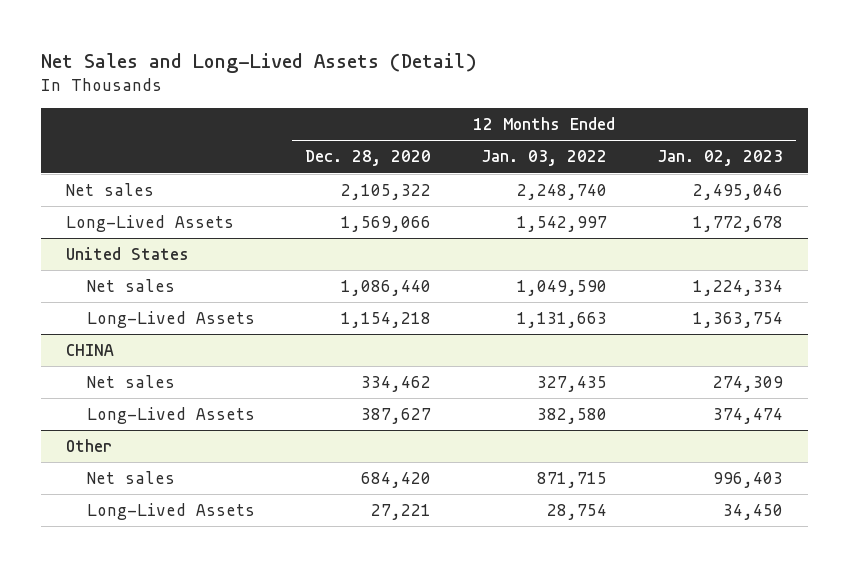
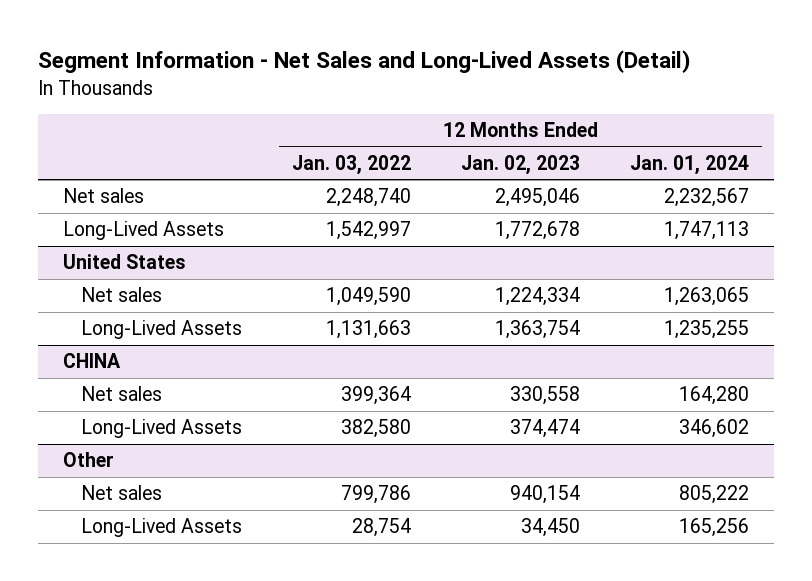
[41,52,478,73] Net Sales and Long-Lived Assets (Detail) -> [37,50,690,74] Segment Information - Net Sales and Long-Lived Assets (Detail)
[304,150,431,167] Dec. 28, 2020 -> none
none -> [630,154,750,175] Jan. 01, 2024
[536,376,607,393] 327,435 -> [340,386,411,406] 399,364
[713,376,784,393] 274,309 -> [510,386,581,406] 330,558
[536,472,607,489] 871,715 -> [340,485,411,505] 799,786
[713,472,784,489] 996,403 -> [510,485,581,505] 940,154

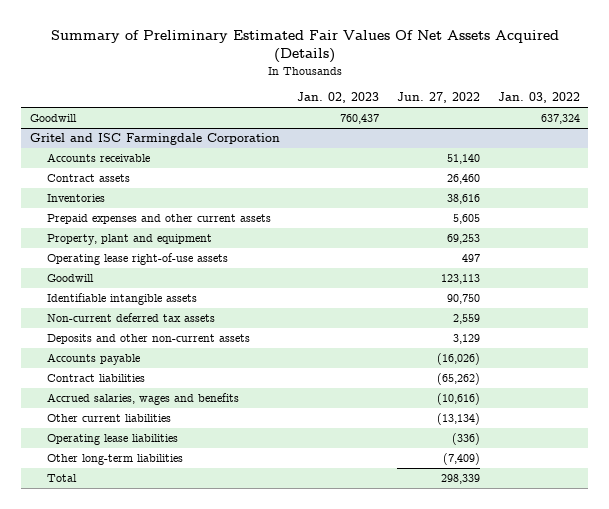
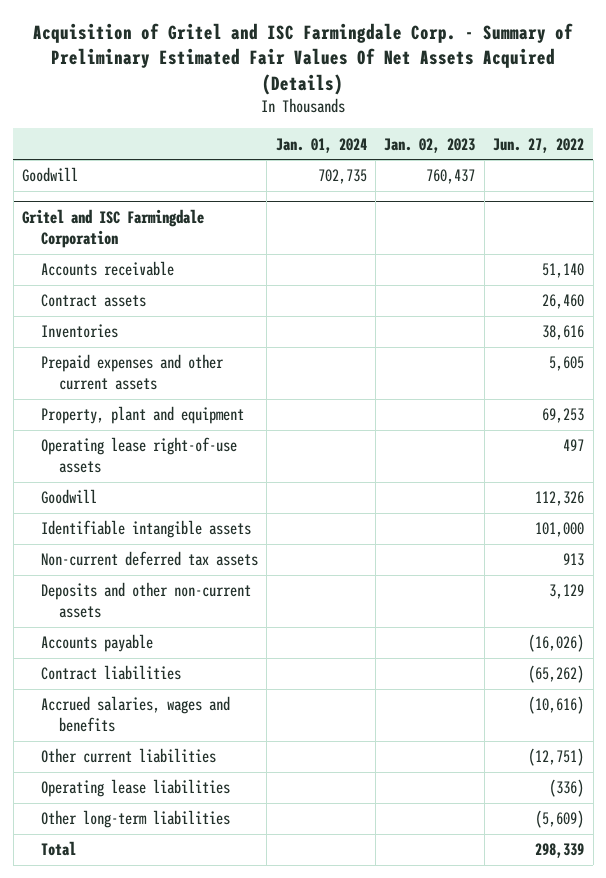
[50,29,559,64] Summary of Preliminary Estimated Fair Values Of Net Assets Acquired (Details) -> [33,22,574,95] Acquisition of Gritel and ISC Farmingdale Corp. - Summary of Preliminary Estimated Fair Values Of Net Assets Acquired (Details)
[497,92,580,104] Jan. 03, 2022 -> none
none -> [275,137,367,153] Jan. 01, 2024
[440,274,480,285] 123,113 -> [535,491,585,507] 112,326
[446,294,480,305] 90,750 -> [535,522,585,538] 101,000
[452,314,480,325] 2,559 -> [563,553,585,567] 913
[436,413,480,426] (13,134) -> [528,748,585,767] (12,751)
[442,453,480,466] (7,409) -> [535,810,585,829] (5,609)

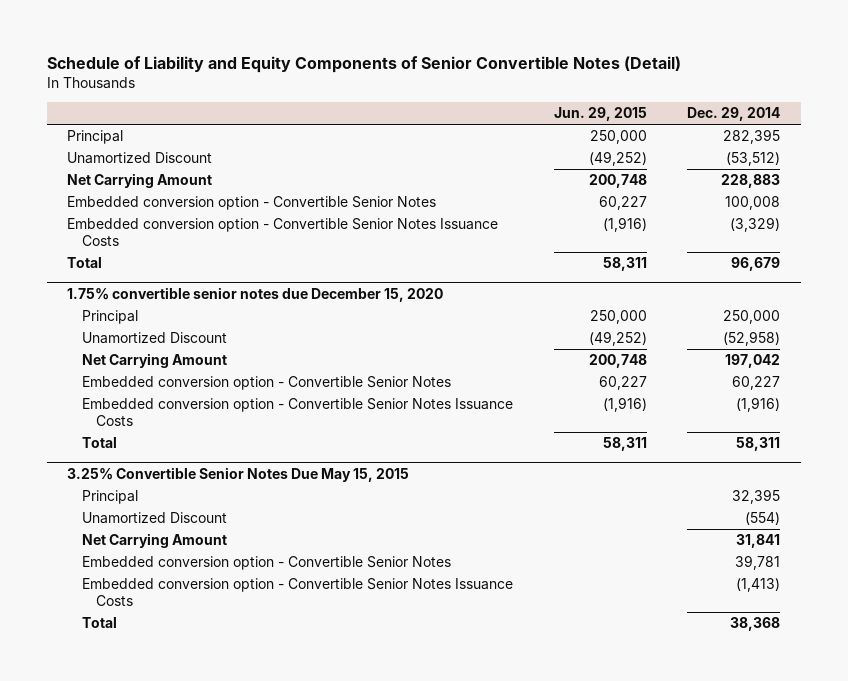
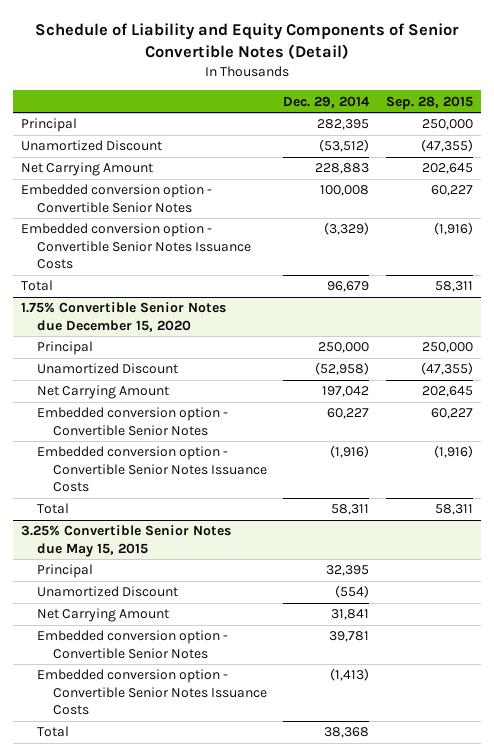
[553,107,647,122] Jun. 29, 2015 -> none
none -> [385,95,473,110] Sep. 28, 2015
[67,286,444,302] 1.75% convertible senior notes due December 15, 2020 -> [21,302,227,332] 1.75% Convertible Senior Notes due December 15, 2020
[67,466,410,482] 3.25% Convertible Senior Notes Due May 15, 2015 -> [21,525,232,557] 3.25% Convertible Senior Notes due May 15, 2015

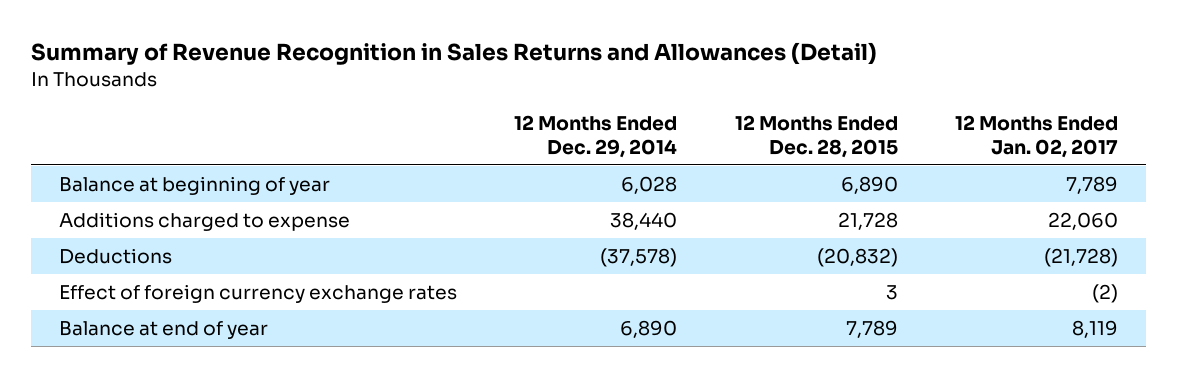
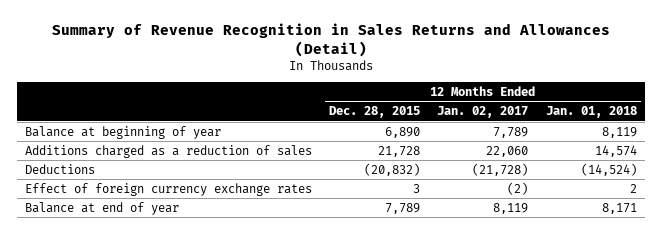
[514,115,678,158] 12 Months Ended Dec. 29, 2014 -> none
none -> [545,106,637,119] Jan. 01, 2018
[59,211,351,231] Additions charged to expense -> [25,144,313,158] Additions charged as a reduction of sales

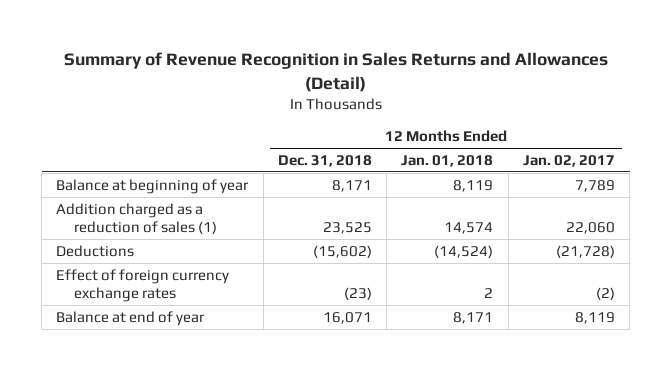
[329,106,421,119] Dec. 28, 2015 -> none
none -> [277,154,372,167] Dec. 31, 2018
[25,144,313,158] Additions charged as a reduction of sales -> [56,202,217,235] Addition charged as a reduction of sales (1)

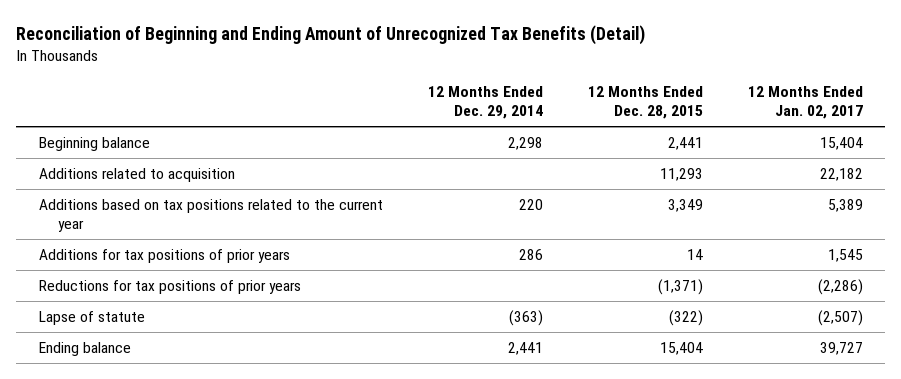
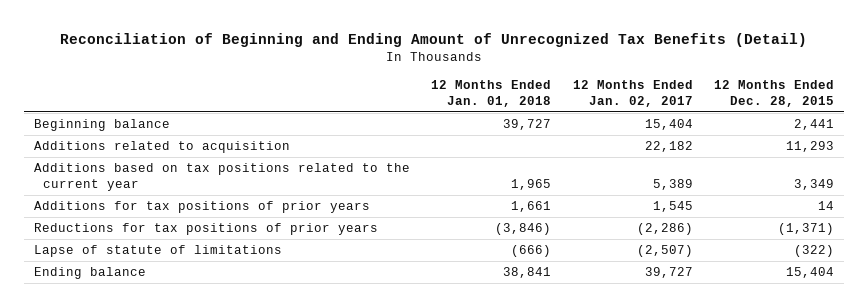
[427,86,543,120] 12 Months Ended Dec. 29, 2014 -> none
none -> [431,79,552,107] 12 Months Ended Jan. 01, 2018
[38,310,145,325] Lapse of statute -> [34,245,283,258] Lapse of statute of limitations

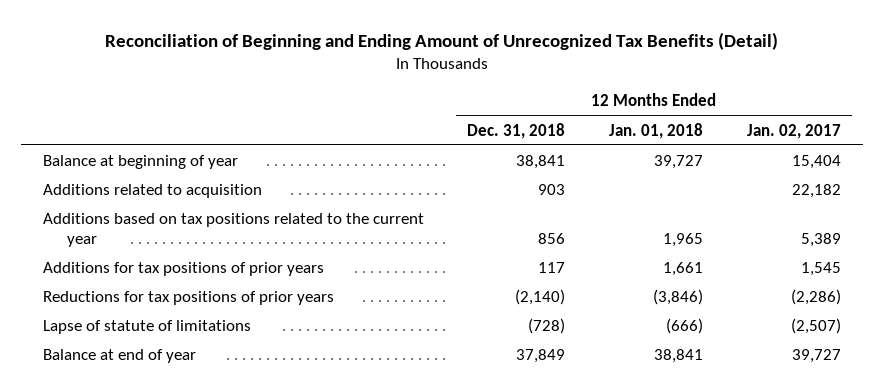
[713,79,834,107] 12 Months Ended Dec. 28, 2015 -> none
none -> [467,122,566,139] Dec. 31, 2018
[34,119,171,132] Beginning balance -> [42,155,238,170] Balance at beginning of year
[34,267,147,280] Ending balance -> [42,349,196,364] Balance at end of year

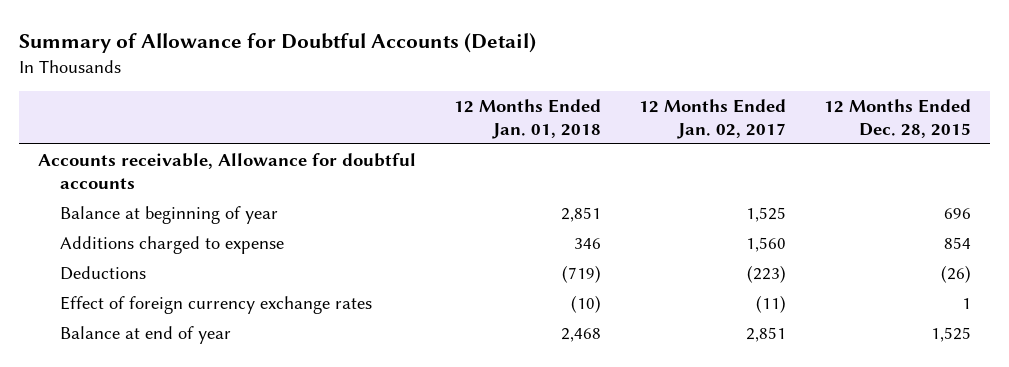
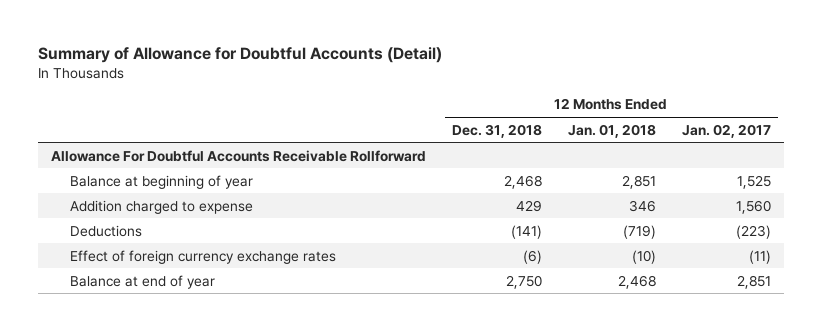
[824,99,972,138] 12 Months Ended Dec. 28, 2015 -> none
none -> [451,123,542,138] Dec. 31, 2018
[38,153,417,189] Accounts receivable, Allowance for doubtful accounts -> [50,149,426,162] Allowance For Doubtful Accounts Receivable Rollforward
[60,236,285,255] Additions charged to expense -> [69,199,253,214] Addition charged to expense

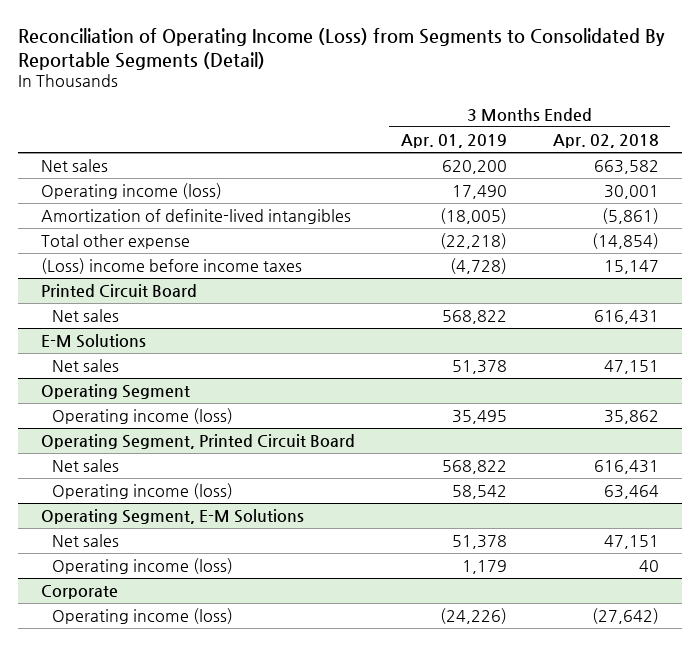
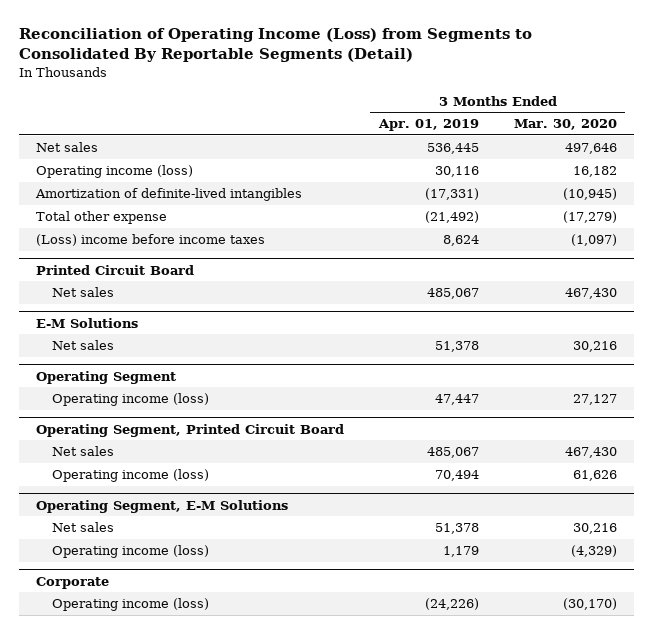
[552,133,659,148] Apr. 02, 2018 -> none
none -> [513,119,617,131] Mar. 30, 2020
[441,160,507,175] 620,200 -> [426,143,479,155] 536,445
[451,185,507,200] 17,490 -> [434,166,479,178] 30,116
[439,208,507,225] (18,005) -> [424,188,479,201] (17,331)
[439,233,507,250] (22,218) -> [424,211,479,224] (21,492)
[449,258,507,275] (4,728) -> [442,235,479,247] 8,624
[441,310,507,325] 568,822 -> [426,288,479,300] 485,067
[451,410,507,425] 35,495 -> [434,394,479,406] 47,447
[441,460,507,475] 568,822 -> [426,447,479,459] 485,067
[451,485,507,500] 58,542 -> [434,470,479,482] 70,494

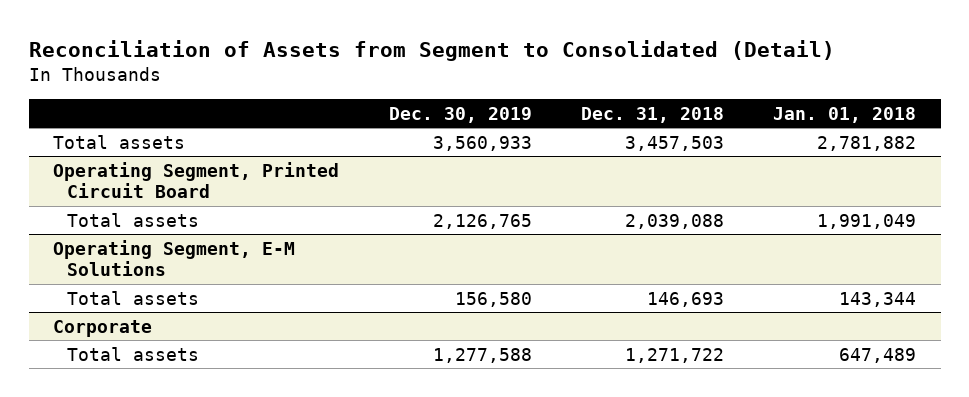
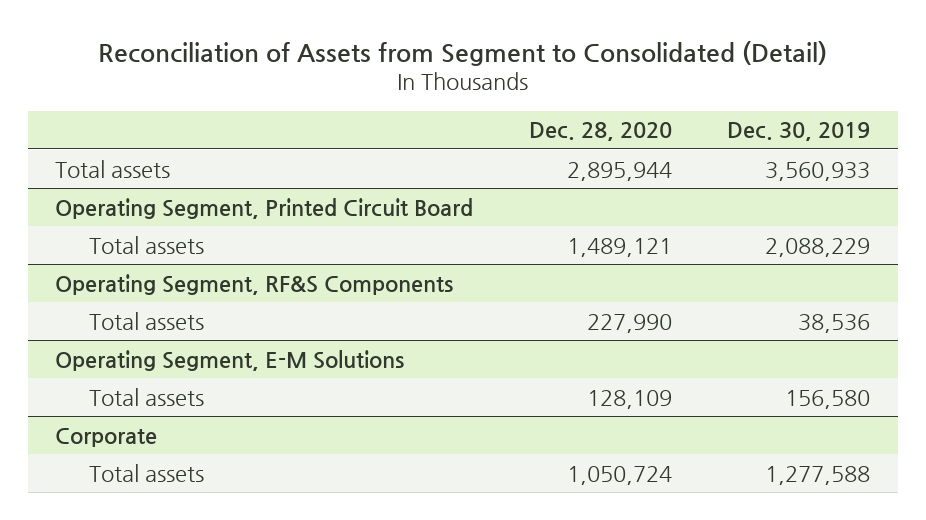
[580,106,724,123] Dec. 31, 2018 -> none
[772,106,916,123] Jan. 01, 2018 -> none
none -> [528,122,672,142] Dec. 28, 2020
[432,213,532,229] 2,126,765 -> [765,237,871,257] 2,088,229
none -> [55,273,454,295] Operating Segment, RF&S Components
none -> [89,311,205,330] Total assets

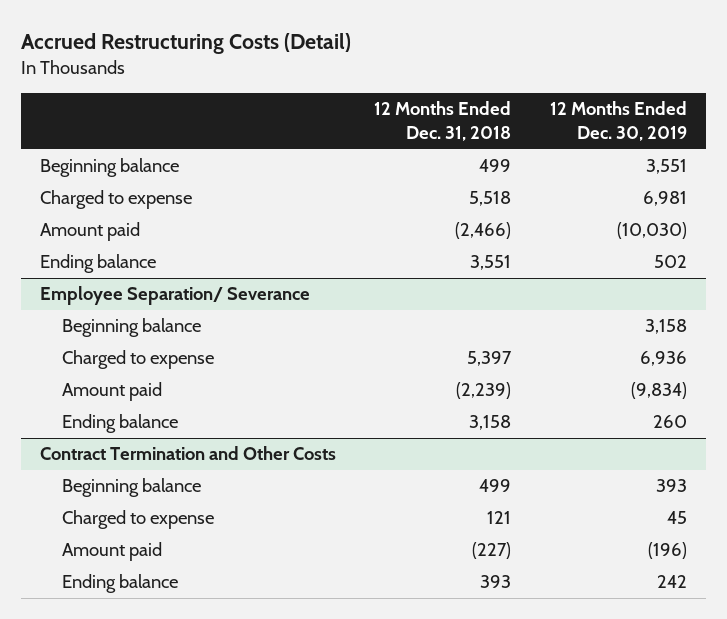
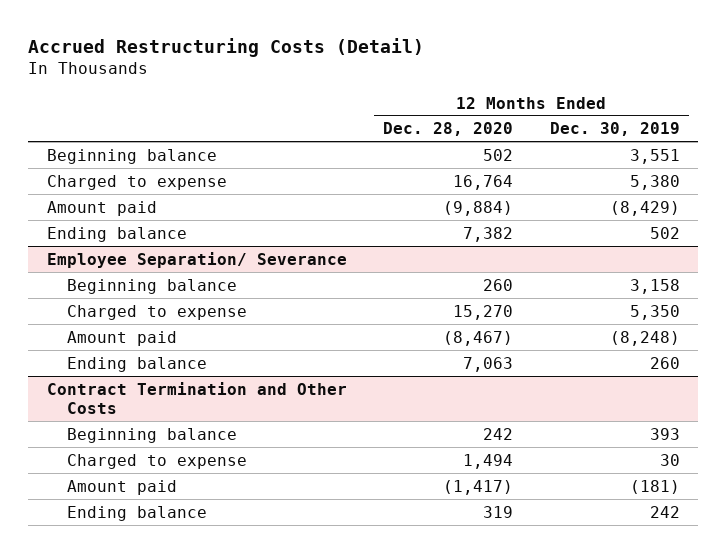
[374,101,512,142] 12 Months Ended Dec. 31, 2018 -> none
none -> [383,122,514,137] Dec. 28, 2020
[642,191,687,207] 6,981 -> [629,174,680,190] 5,380
[616,222,687,240] (10,030) -> [609,200,680,216] (8,429)
[639,351,687,367] 6,936 -> [629,304,680,320] 5,350
[630,382,687,400] (9,834) -> [609,330,680,346] (8,248)
[666,511,687,525] 45 -> [659,453,680,466] 30
[647,542,687,560] (196) -> [629,479,680,494] (181)

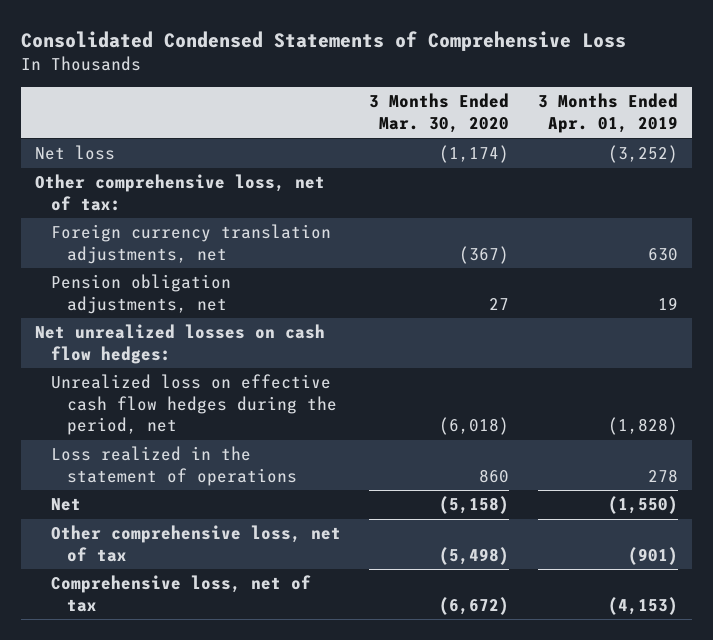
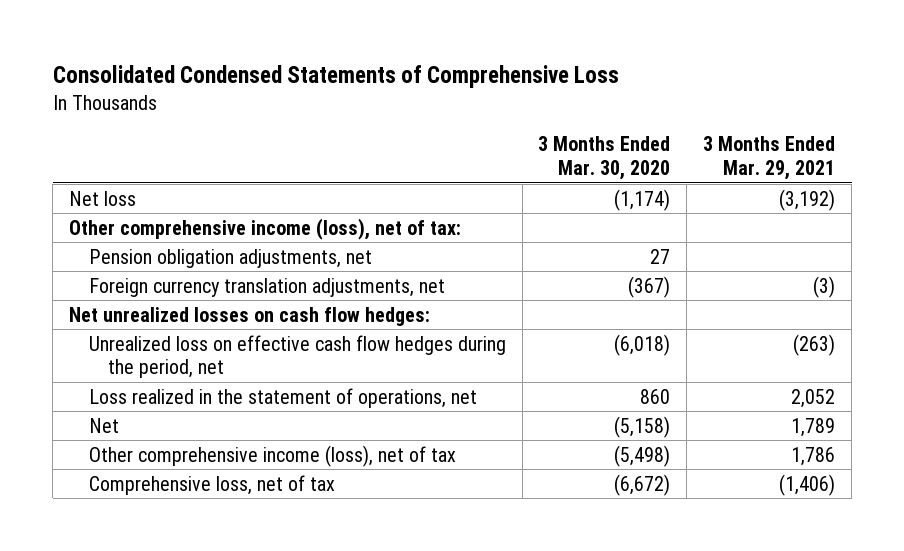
[537,93,678,133] 3 Months Ended Apr. 01, 2019 -> none
none -> [703,136,836,181] 3 Months Ended Mar. 29, 2021
[35,174,326,211] Other comprehensive loss, net of tax: -> [68,217,461,240] Other comprehensive income (loss), net of tax:
[50,224,331,264] Foreign currency translation adjustments, net -> [88,277,445,297] Foreign currency translation adjustments, net
[50,446,297,486] Loss realized in the statement of operations -> [88,387,477,408] Loss realized in the statement of operations, net
[50,525,341,562] Other comprehensive loss, net of tax -> [88,444,456,467] Other comprehensive income (loss), net of tax

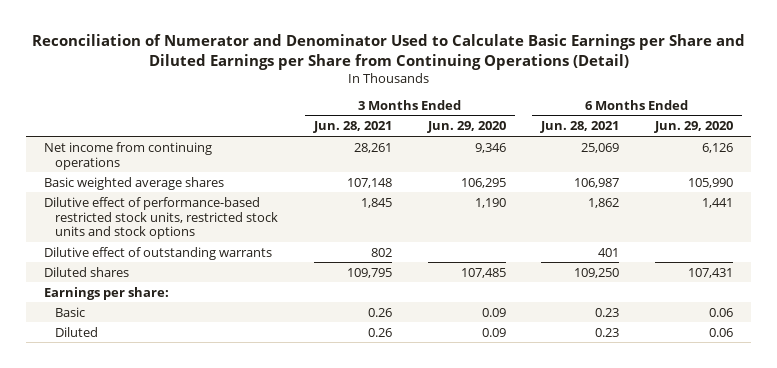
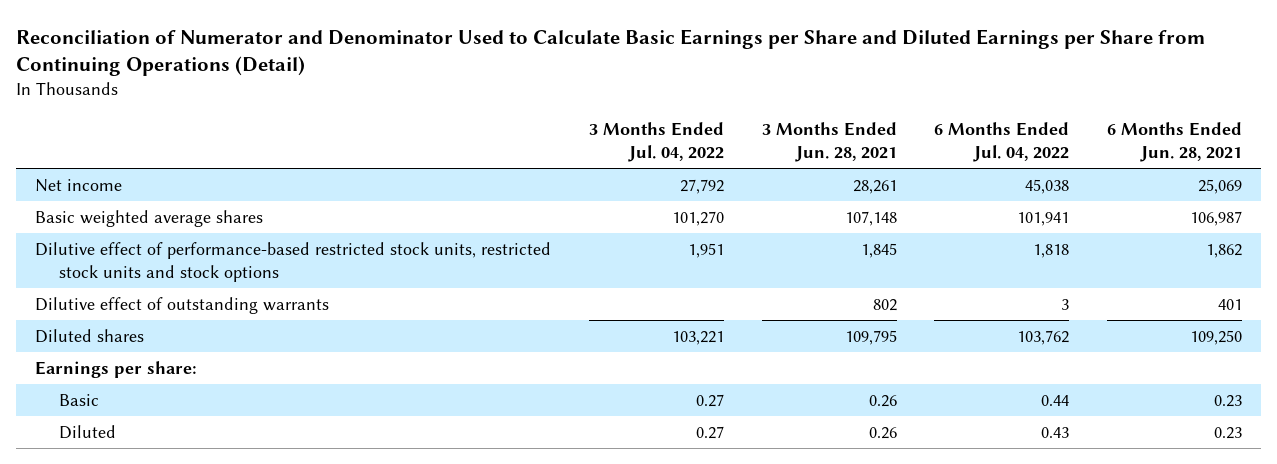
[426,121,506,134] Jun. 29, 2020 -> none
[654,121,734,134] Jun. 29, 2020 -> none
none -> [588,122,724,163] 3 Months Ended Jul. 04, 2022
none -> [934,122,1070,163] 6 Months Ended Jul. 04, 2022
[44,141,213,170] Net income from continuing operations -> [34,178,122,192] Net income

